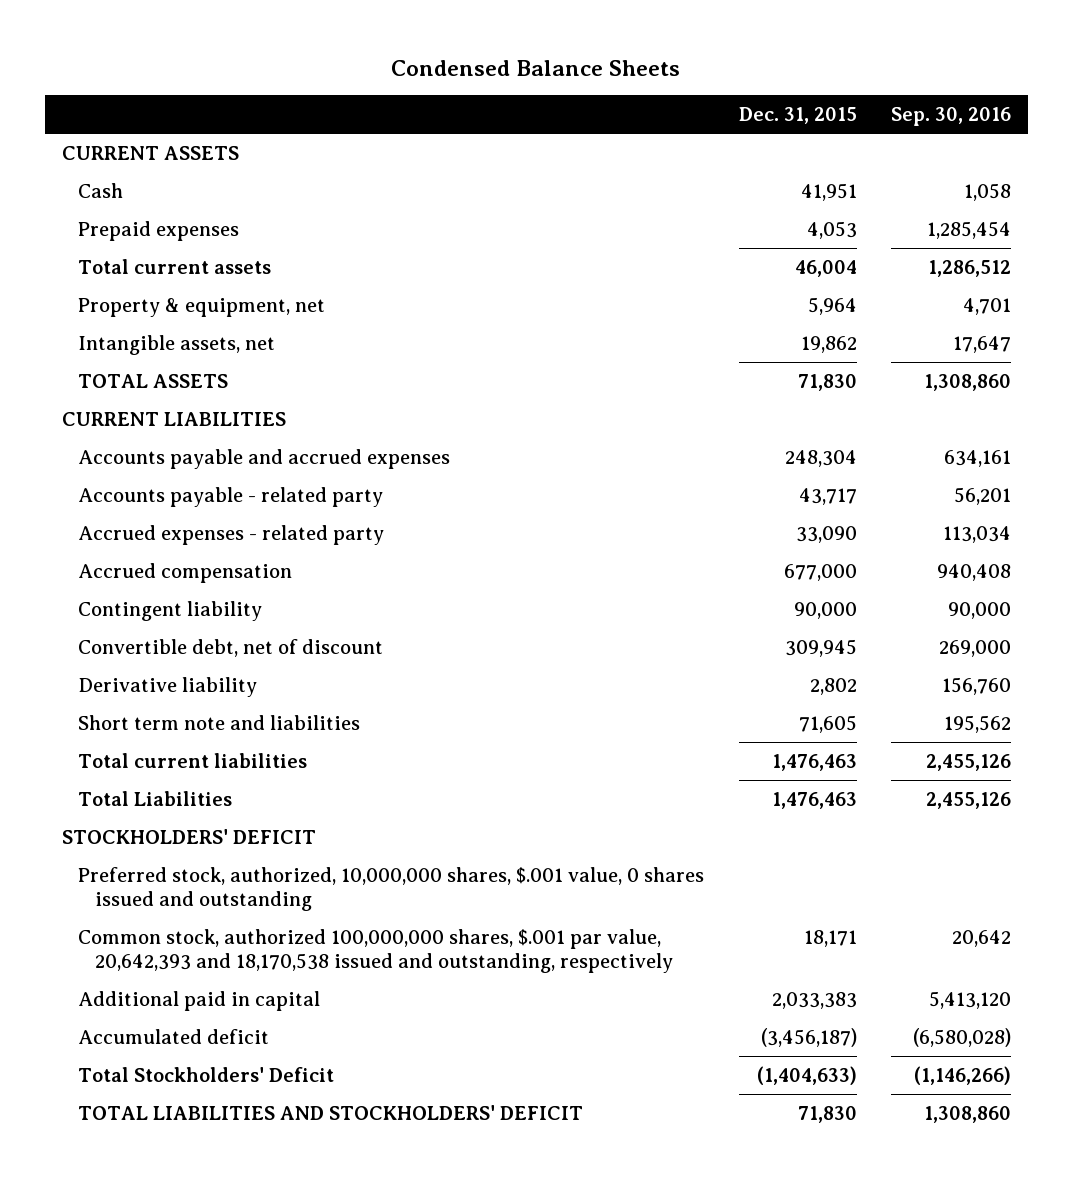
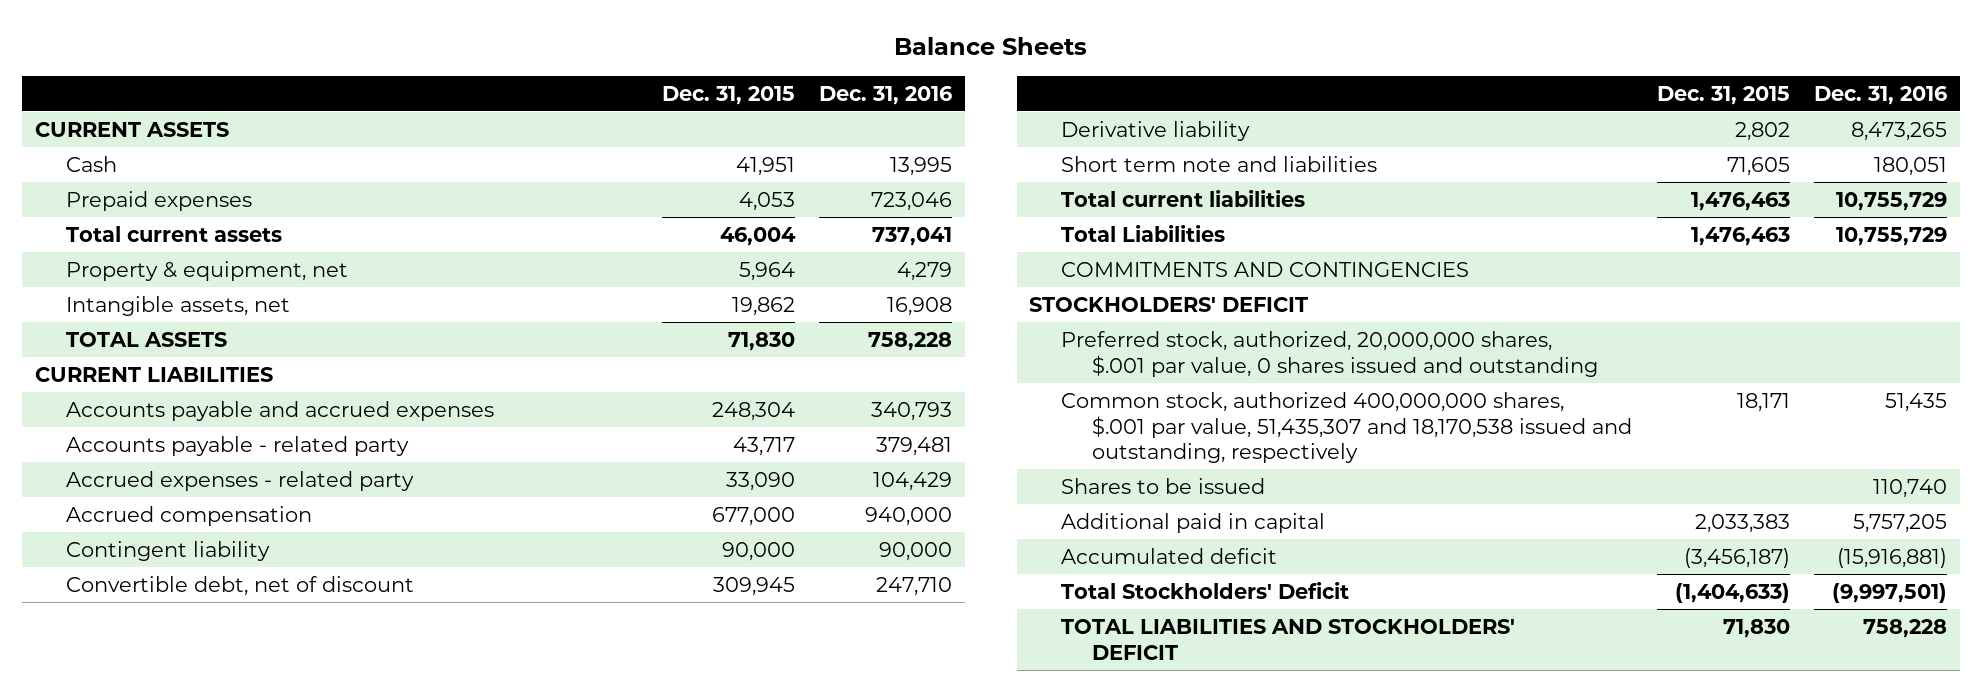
[391,59,681,76] Condensed Balance Sheets -> [893,36,1087,55] Balance Sheets
[890,107,1011,127] Sep. 30, 2016 -> none
none -> [819,85,953,105] Dec. 31, 2016
none -> [1060,261,1469,277] COMMITMENTS AND CONTINGENCIES
[78,866,705,912] Preferred stock, authorized, 10,000,000 shares, $.001 value, 0 shares issued and outstanding -> [1060,330,1599,377] Preferred stock, authorized, 20,000,000 shares, $.001 par value, 0 shares issued and outstanding
[78,928,673,974] Common stock, authorized 100,000,000 shares, $.001 par value, 20,642,393 and 18,170,538 issued and outstanding, respectively -> [1060,391,1633,464] Common stock, authorized 400,000,000 shares, $.001 par value, 51,435,307 and 18,170,538 issued and outstanding, respectively
none -> [1060,477,1265,494] Shares to be issued

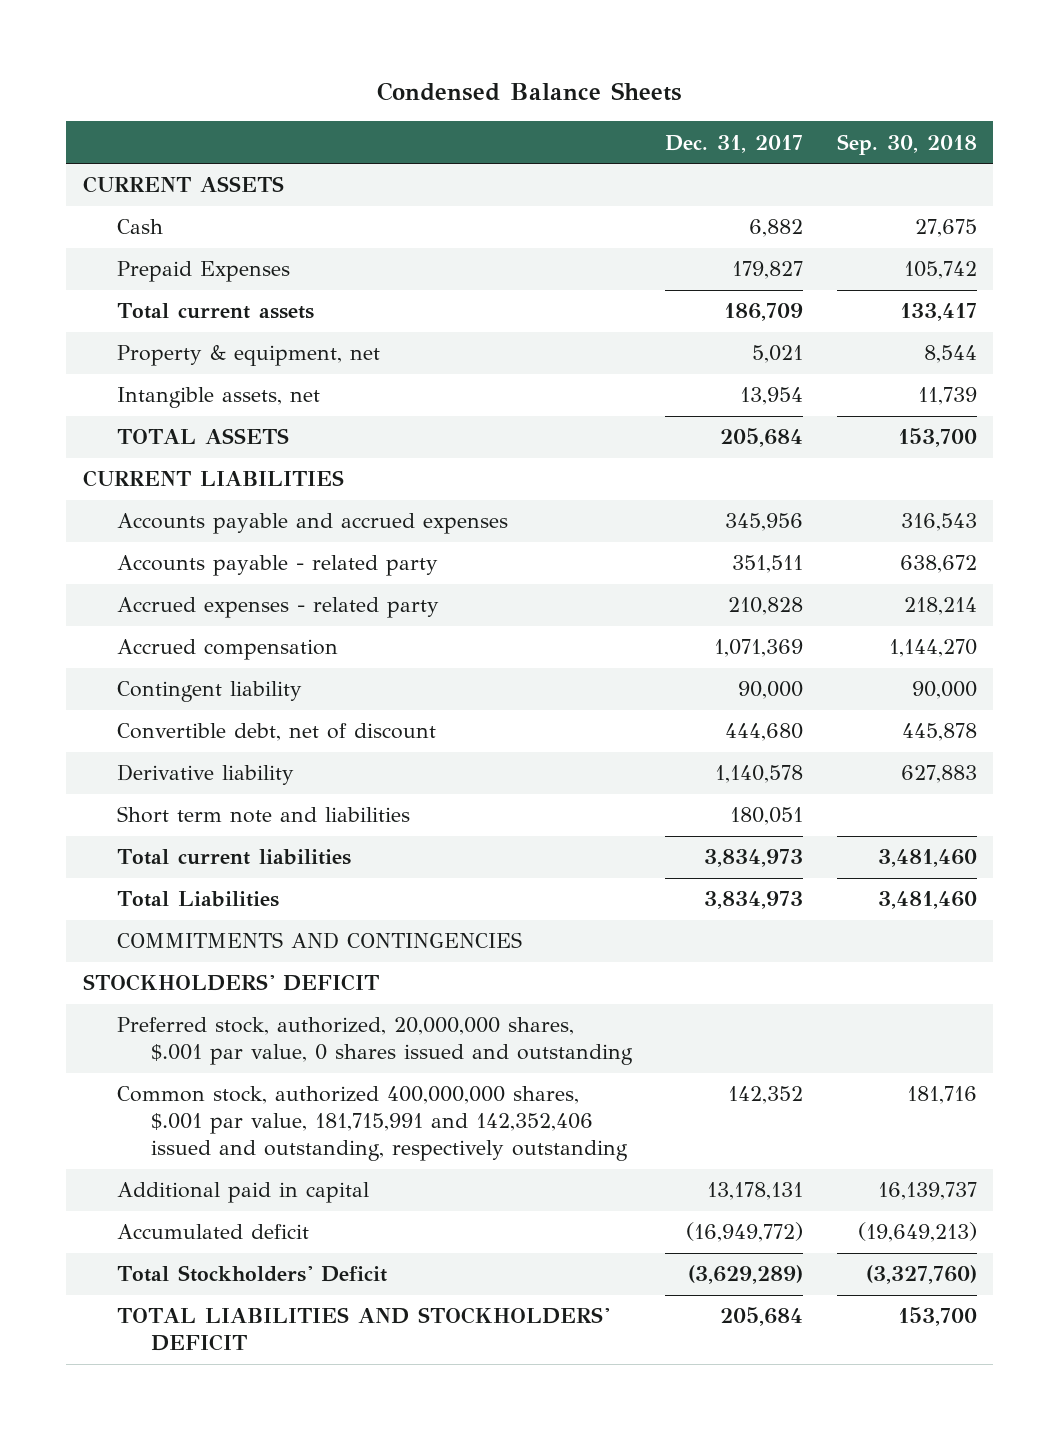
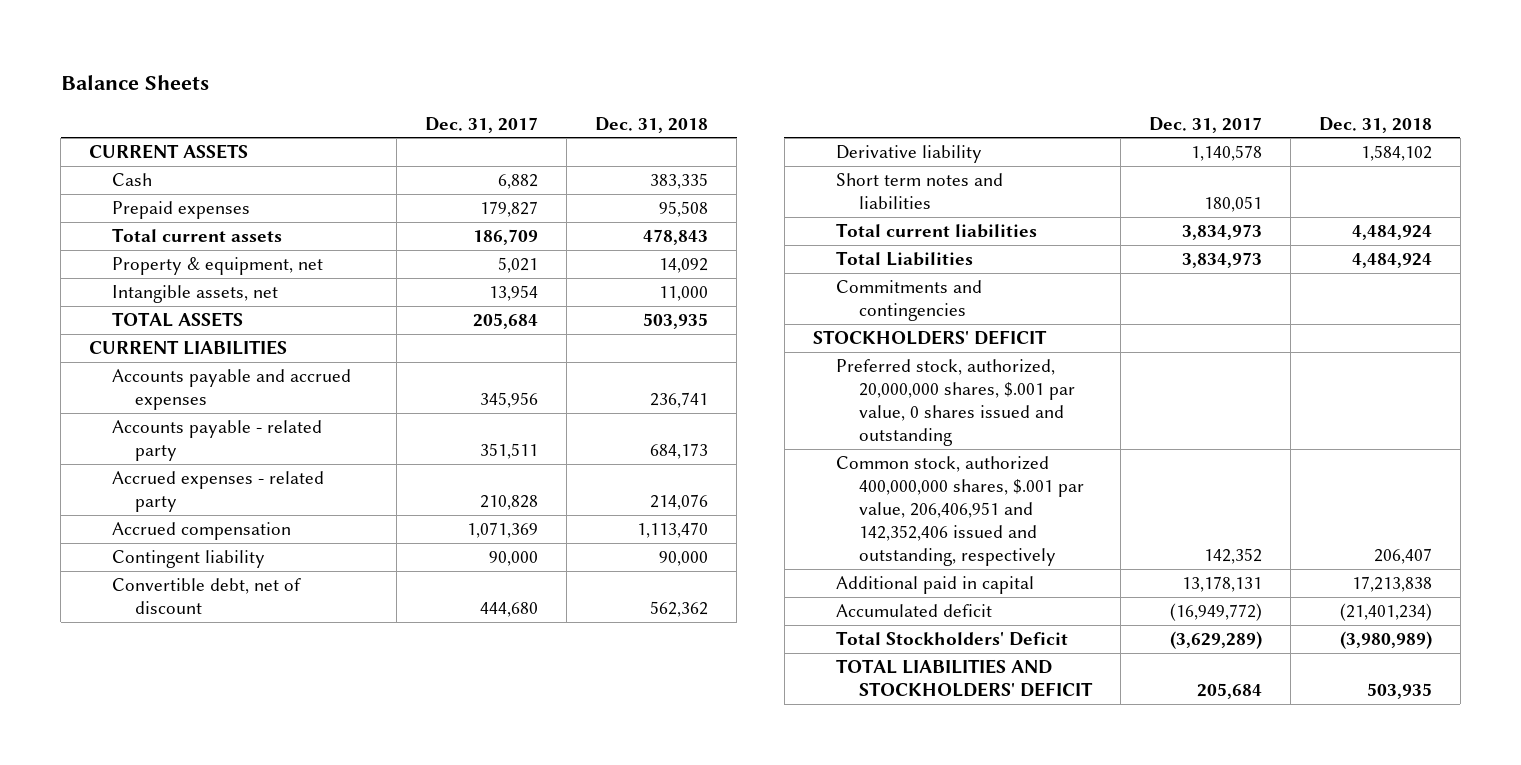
[376,81,682,101] Condensed Balance Sheets -> [60,75,209,91] Balance Sheets
[836,133,977,155] Sep. 30, 2018 -> none
none -> [595,116,709,133] Dec. 31, 2018
[117,261,291,283] Prepaid Expenses -> [112,201,251,220] Prepaid expenses
[117,806,411,824] Short term note and liabilities -> [835,173,1003,210] Short term notes and liabilities
[117,932,523,950] COMMITMENTS AND CONTINGENCIES -> [835,280,982,322] Commitments and contingencies
[117,1086,629,1161] Common stock, authorized 400,000,000 shares, $.001 par value, 181,715,991 and 142,352,406 issued and outstanding, respectively outstanding -> [835,456,1084,566] Common stock, authorized 400,000,000 shares, $.001 par value, 206,406,951 and 142,352,406 issued and outstanding, respectively

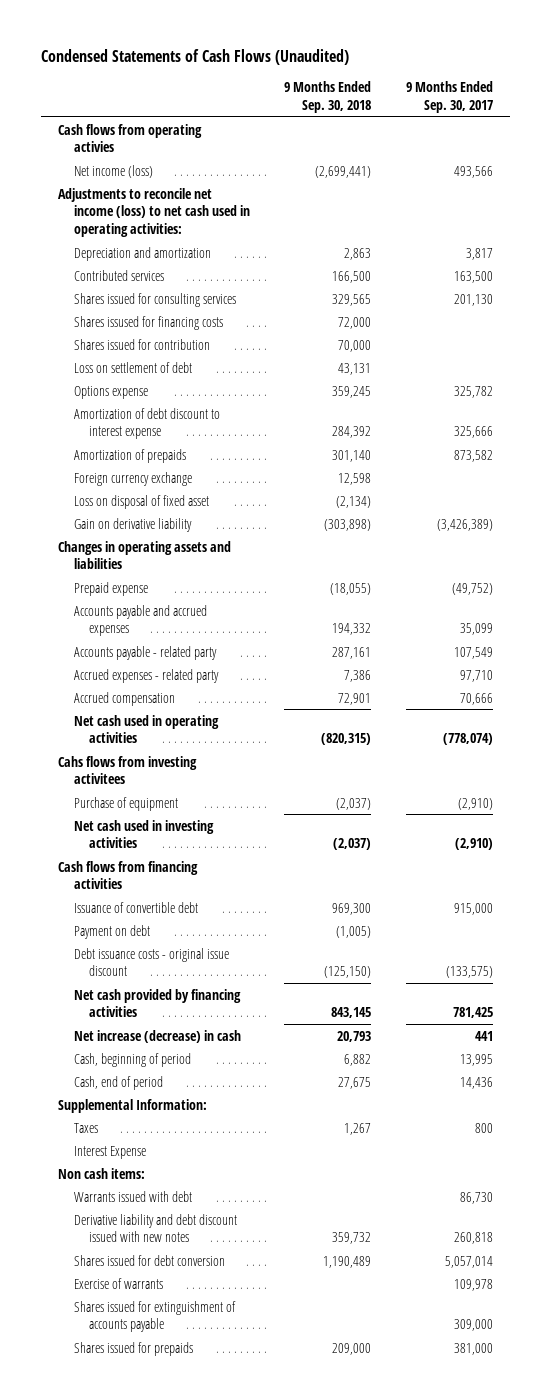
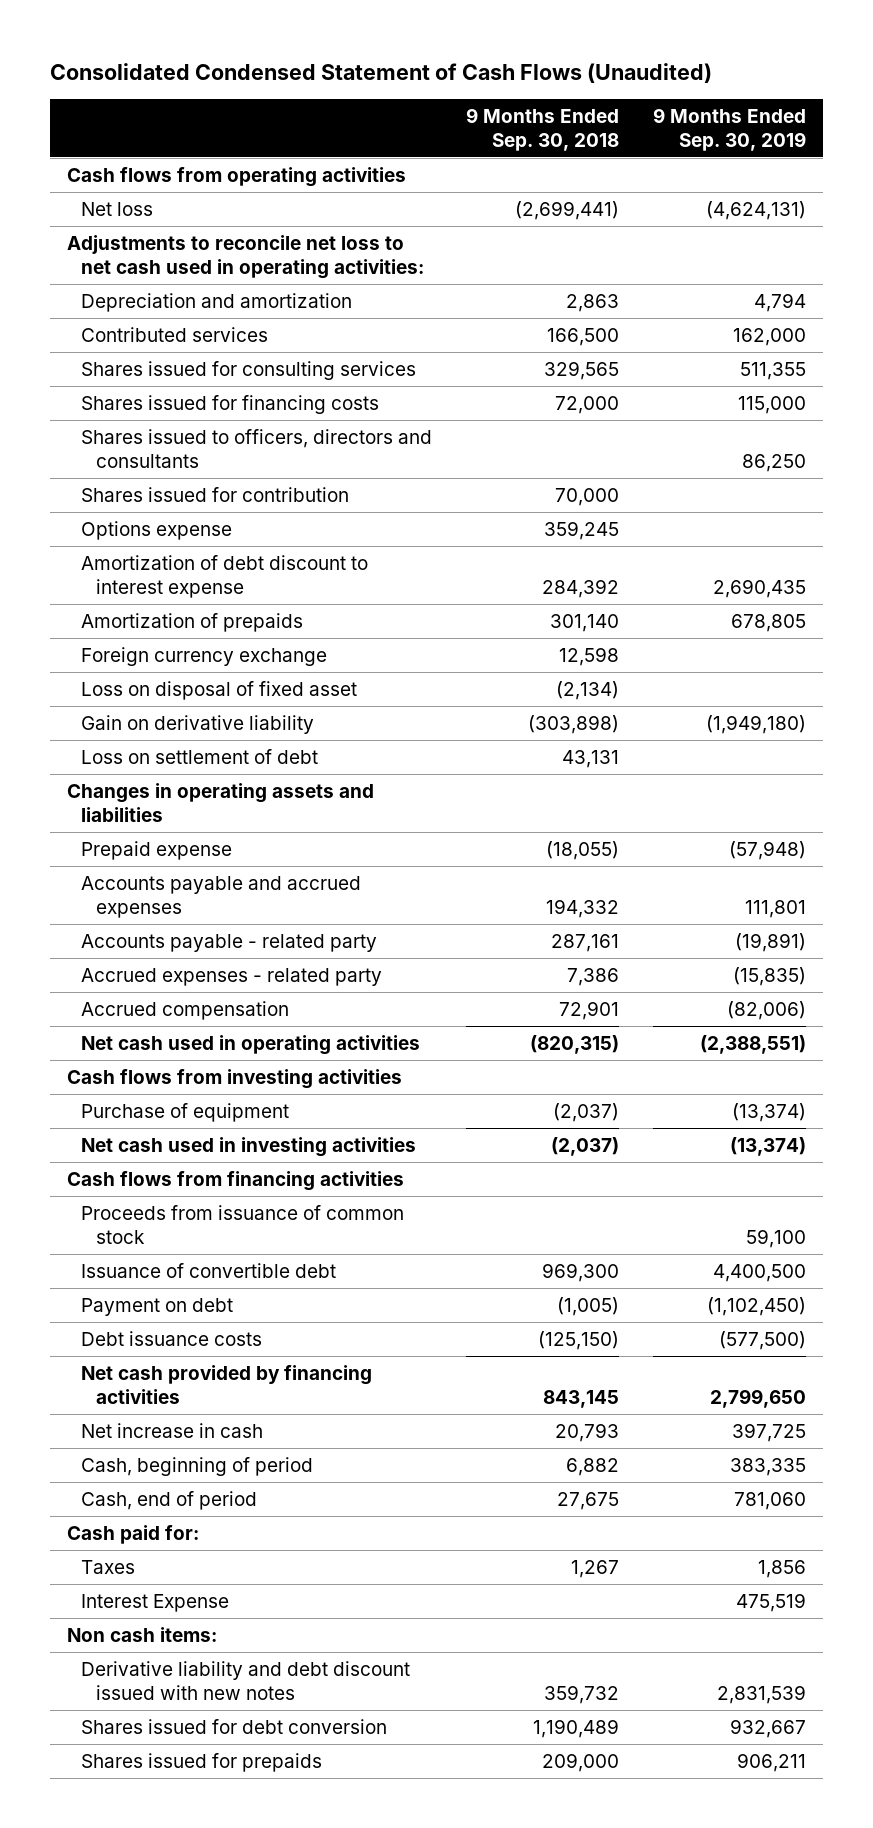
[40,49,349,66] Condensed Statements of Cash Flows (Unaudited) -> [50,62,713,83] Consolidated Condensed Statement of Cash Flows (Unaudited)
[405,81,493,114] 9 Months Ended Sep. 30, 2017 -> none
none -> [652,107,806,151] 9 Months Ended Sep. 30, 2019
[58,123,203,153] Cash flows from operating activies -> [67,166,407,187] Cash flows from operating activities
[73,164,153,178] Net income (loss) -> [81,201,154,216] Net loss
[58,187,250,237] Adjustments to reconcile net income (loss) to net cash used in operating activities: -> [67,234,425,280] Adjustments to reconcile net loss to net cash used in operating activities:
[73,315,223,330] Shares issused for financing costs -> [81,394,380,414] Shares issued for financing costs
none -> [81,428,433,469] Shares issued to officers, directors and consultants
[73,361,192,373] Loss on settlement of debt -> [81,748,319,764] Loss on settlement of debt
[58,755,198,785] Cahs flows from investing activitees -> [67,1068,403,1089] Cash flows from investing activities
none -> [81,1204,405,1245] Proceeds from issuance of common stock
[73,947,229,977] Debt issuance costs - original issue discount -> [81,1330,263,1346] Debt issuance costs
[73,1029,241,1043] Net increase (decrease) in cash -> [81,1422,264,1438] Net increase in cash
[58,1098,208,1113] Supplemental Information: -> none
none -> [67,1524,200,1544] Cash paid for:
[73,1190,192,1202] Warrants issued with debt -> none
[73,1277,163,1289] Exercise of warrants -> none
[73,1300,236,1333] Shares issued for extinguishment of accounts payable -> none

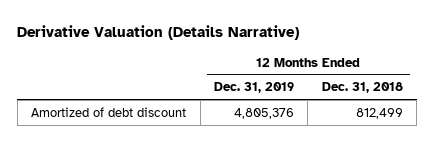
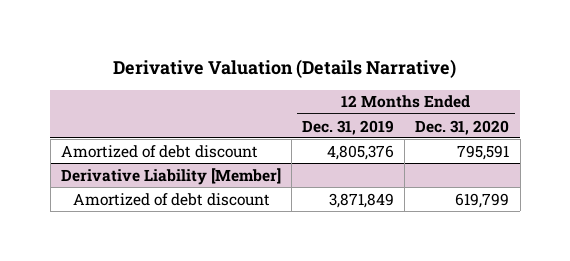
[321,82,403,94] Dec. 31, 2018 -> none
none -> [415,119,510,135] Dec. 31, 2020
none -> [60,167,281,185] Derivative Liability [Member]
none -> [73,192,271,206] Amortized of debt discount

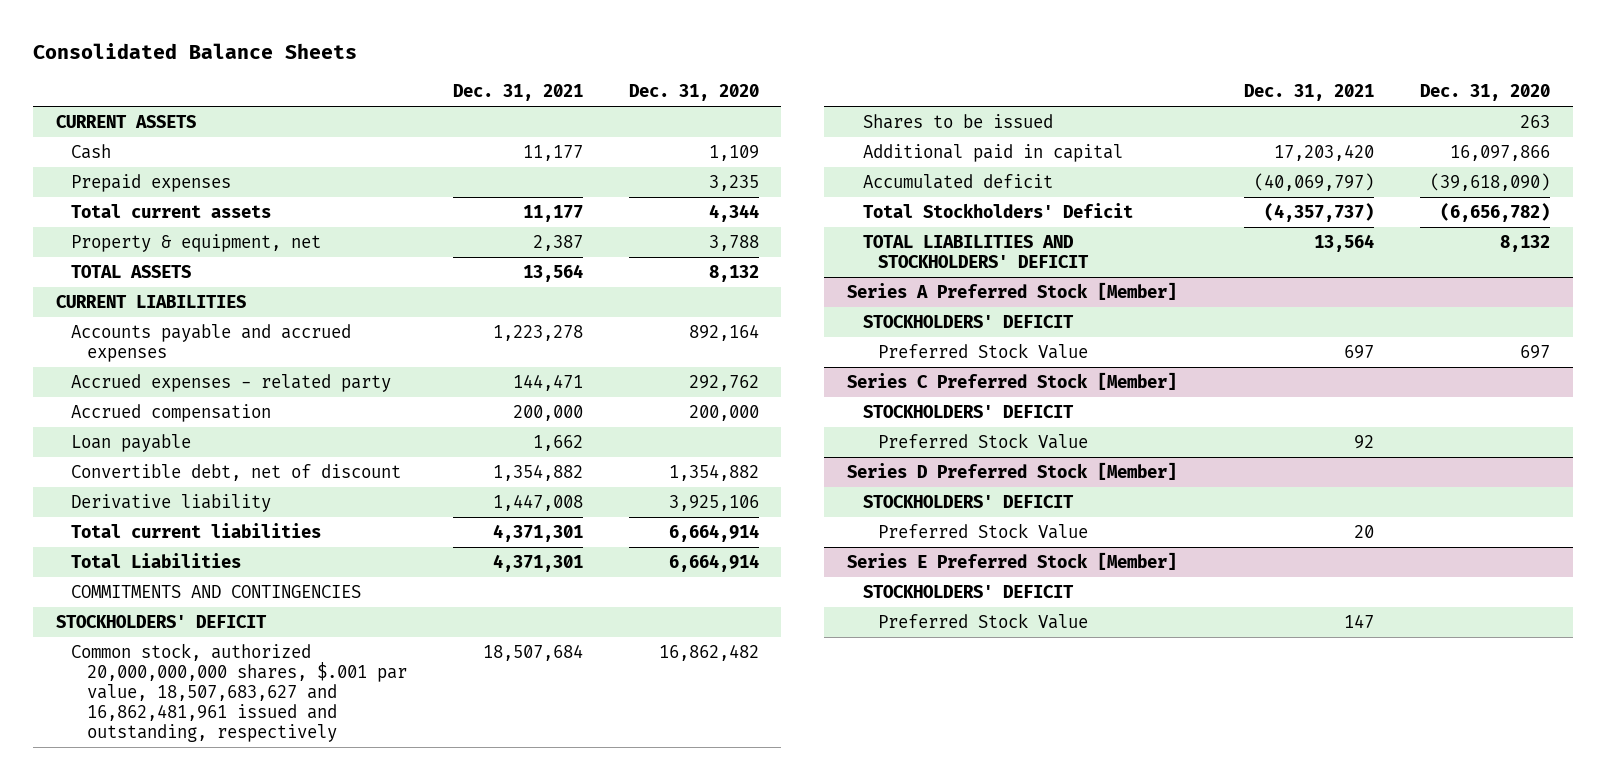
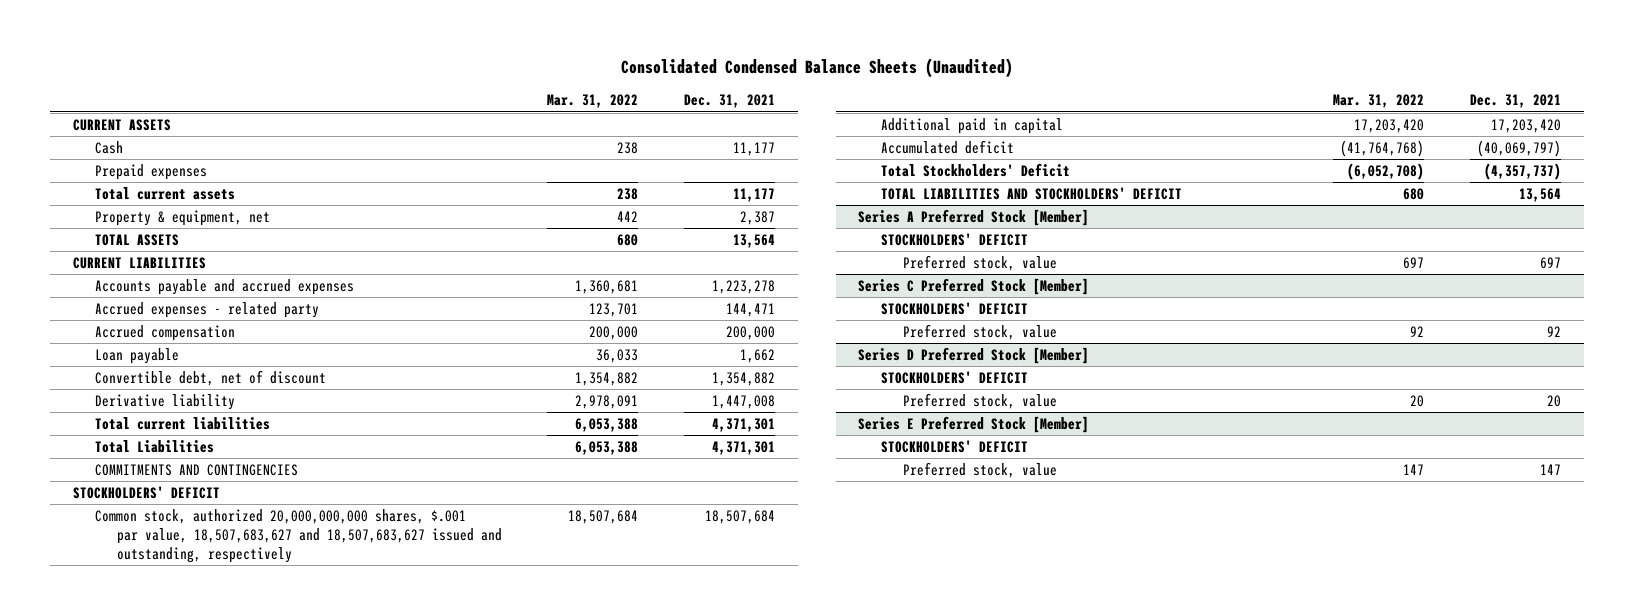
[32,43,357,60] Consolidated Balance Sheets -> [620,58,1013,79] Consolidated Condensed Balance Sheets (Unaudited)
[628,84,759,102] Dec. 31, 2020 -> none
none -> [547,94,639,109] Mar. 31, 2022
[862,113,1053,129] Shares to be issued -> none
[71,642,408,743] Common stock, authorized 20,000,000,000 shares, $.001 par value, 18,507,683,627 and 16,862,481,961 issued and outstanding, respectively -> [94,508,502,563] Common stock, authorized 20,000,000,000 shares, $.001 par value, 18,507,683,627 and 18,507,683,627 issued and outstanding, respectively
[878,342,1089,359] Preferred Stock Value -> [902,254,1057,271] Preferred stock, value
[878,432,1089,449] Preferred Stock Value -> [902,323,1057,340] Preferred stock, value
[878,522,1089,539] Preferred Stock Value -> [902,392,1057,409] Preferred stock, value
[878,612,1089,629] Preferred Stock Value -> [902,461,1057,478] Preferred stock, value

